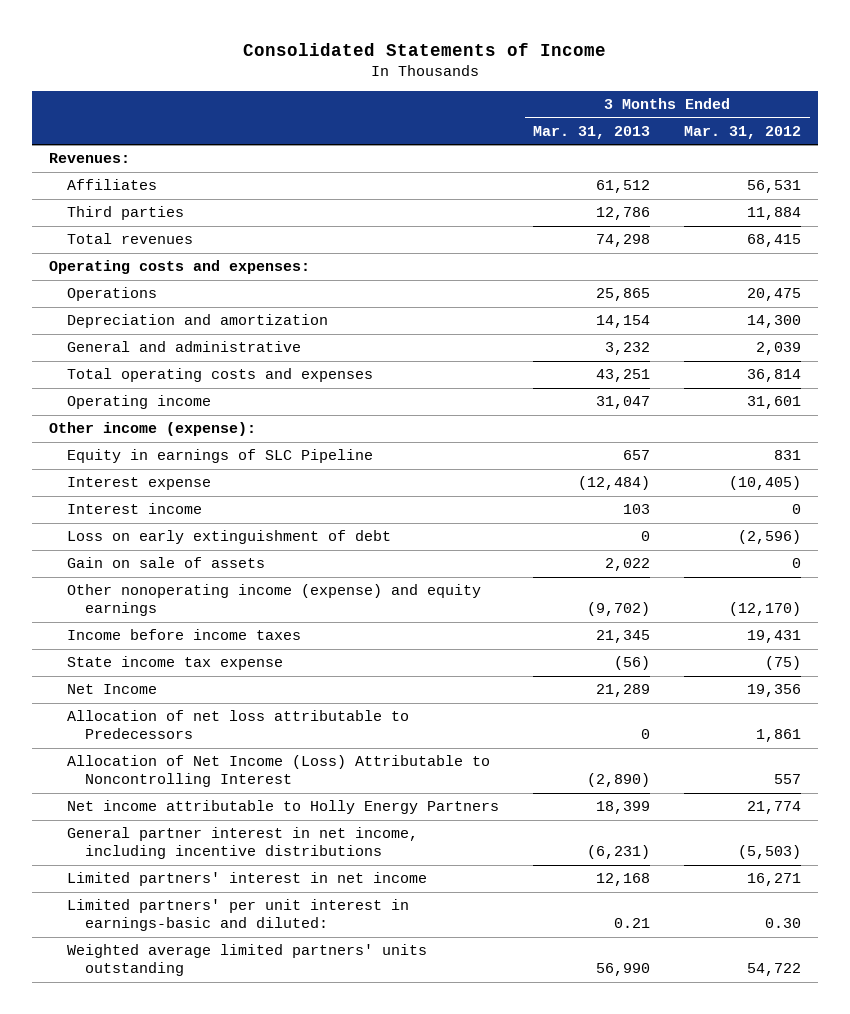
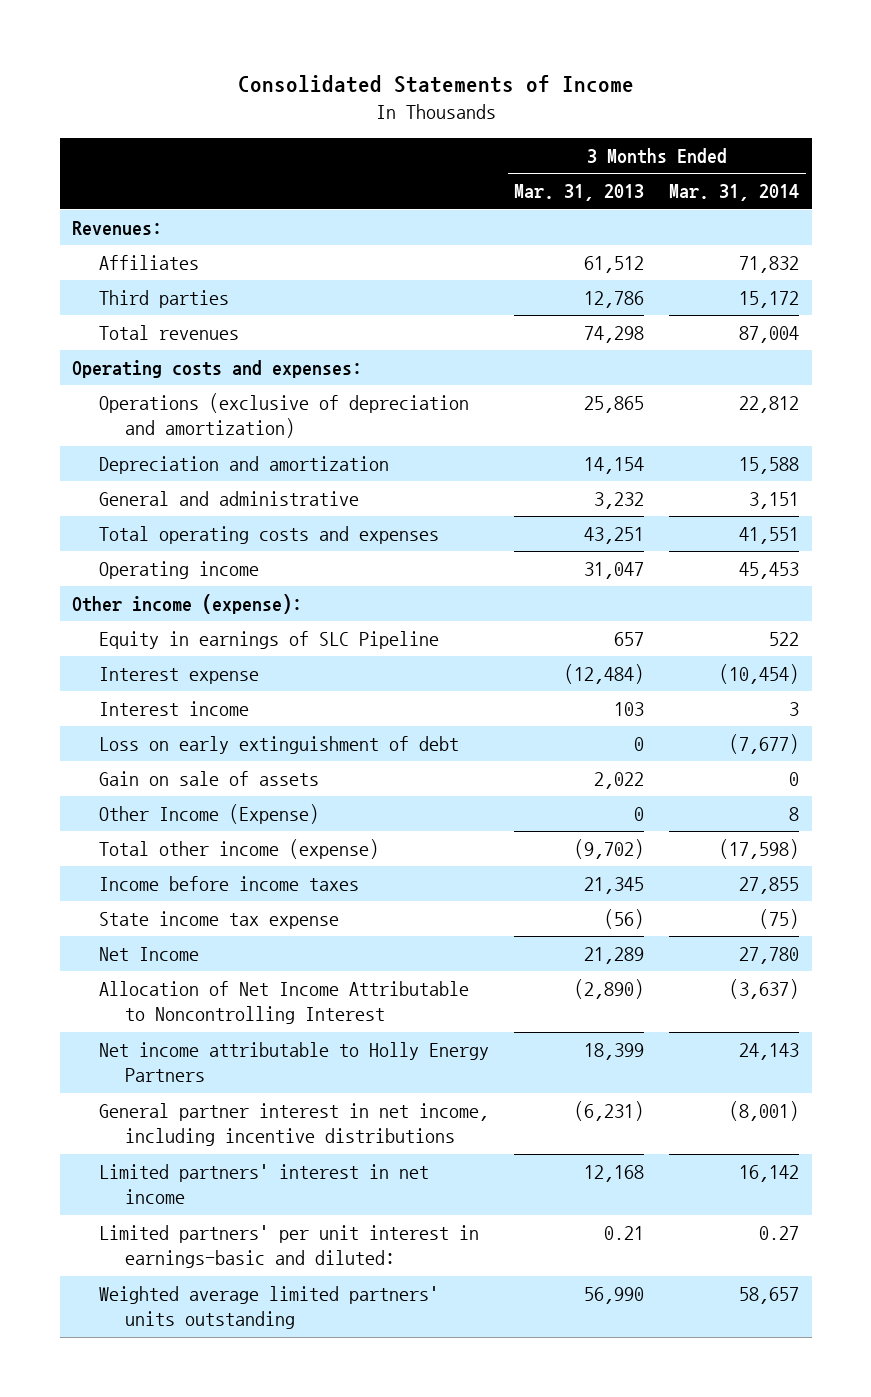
[684,125,802,139] Mar. 31, 2012 -> none
none -> [669,184,800,202] Mar. 31, 2014
[66,287,157,302] Operations -> [98,393,469,439] Operations (exclusive of depreciation and amortization)
none -> [98,804,319,825] Other Income (Expense)
[66,584,481,617] Other nonoperating income (expense) and equity earnings -> [98,839,379,860] Total other income (expense)
[66,710,409,740] Allocation of net loss attributable to Predecessors -> none
[66,755,490,788] Allocation of Net Income (Loss) Attributable to Noncontrolling Interest -> [98,981,469,1025] Allocation of Net Income Attributable to Noncontrolling Interest

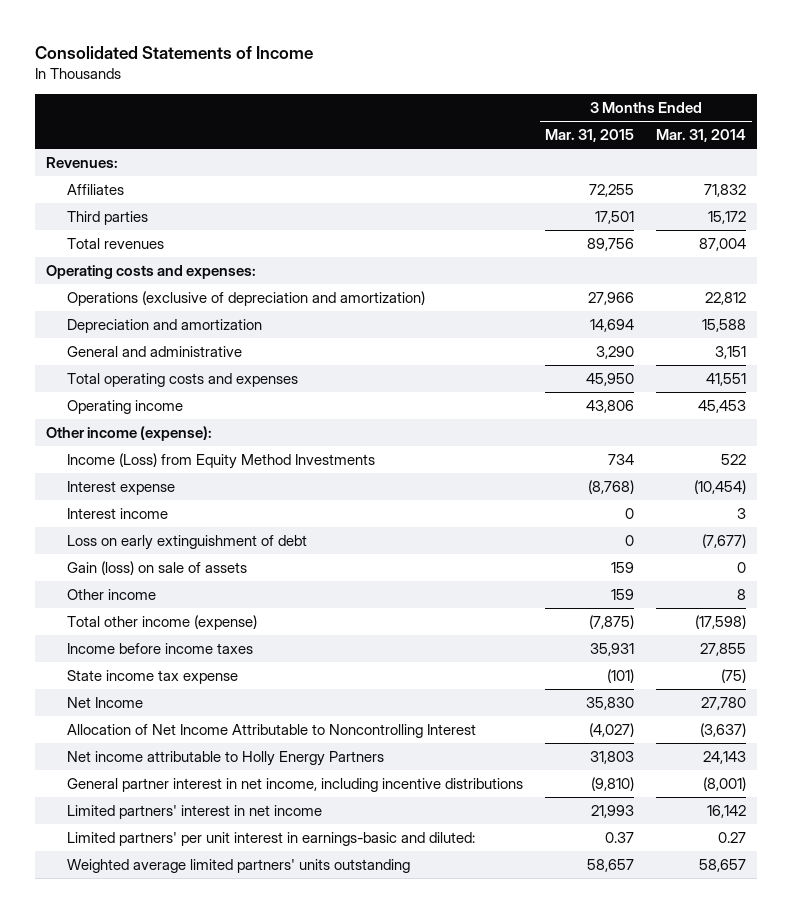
[514,184,645,202] Mar. 31, 2013 -> none
none -> [545,129,635,143] Mar. 31, 2015
[98,631,439,650] Equity in earnings of SLC Pipeline -> [66,453,375,470] Income (Loss) from Equity Method Investments
[98,771,319,787] Gain on sale of assets -> [66,561,247,576] Gain (loss) on sale of assets
[98,804,319,825] Other Income (Expense) -> [66,589,156,601] Other income

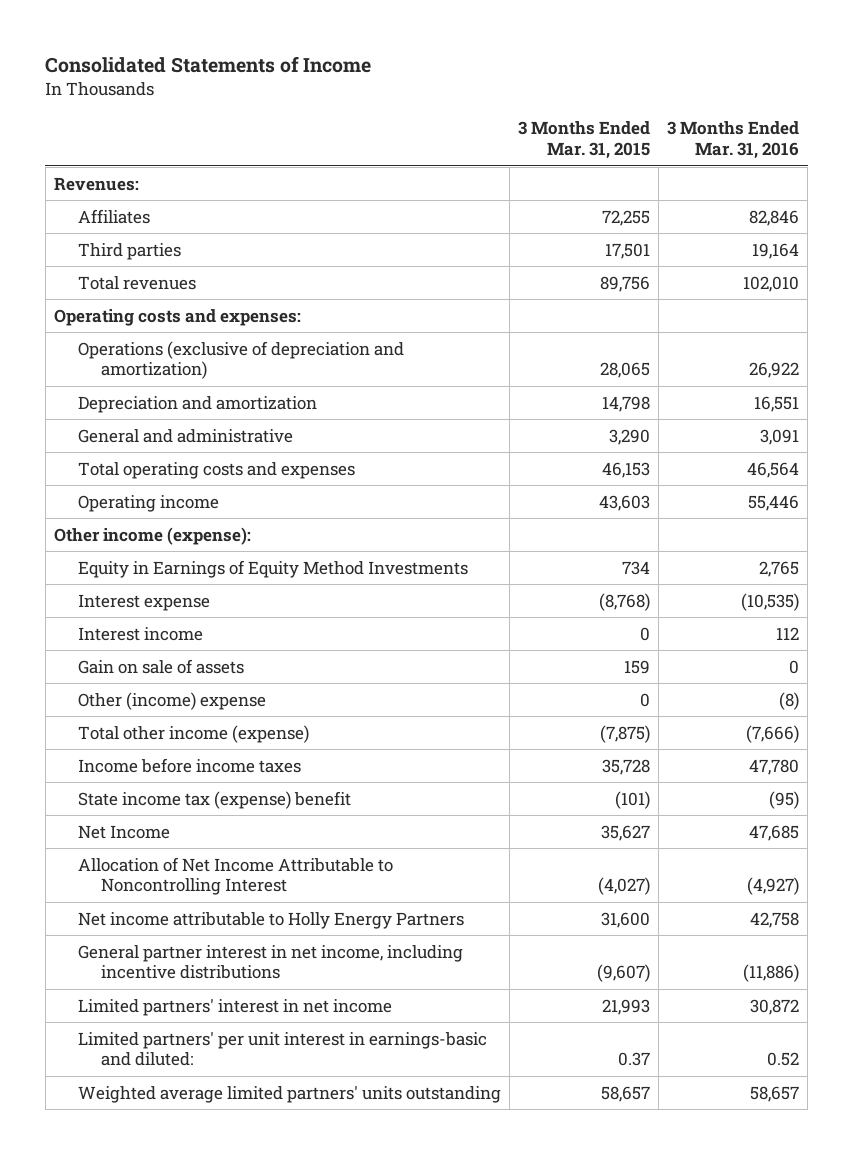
[656,129,747,143] Mar. 31, 2014 -> none
none -> [667,121,800,160] 3 Months Ended Mar. 31, 2016
[588,292,635,306] 27,966 -> [599,362,650,379] 28,065
[590,319,635,333] 14,694 -> [601,395,650,412] 14,798
[586,373,635,387] 45,950 -> [601,461,650,478] 46,153
[586,400,635,414] 43,806 -> [598,494,650,511] 43,603
[66,453,375,470] Income (Loss) from Equity Method Investments -> [77,559,468,578] Equity in Earnings of Equity Method Investments
[66,535,307,551] Loss on early extinguishment of debt -> none
[66,561,247,576] Gain (loss) on sale of assets -> [77,658,244,674] Gain on sale of assets
[66,589,156,601] Other income -> [77,691,266,710] Other (income) expense
[611,589,635,601] 159 -> [639,692,650,707] 0
[590,643,635,657] 35,931 -> [601,758,650,775] 35,728
[66,670,238,685] State income tax expense -> [77,790,351,809] State income tax (expense) benefit
[586,697,635,711] 35,830 -> [600,824,650,841] 35,627
[590,751,635,765] 31,803 -> [600,911,650,928] 31,600
[591,777,635,792] (9,810) -> [596,964,650,983] (9,607)

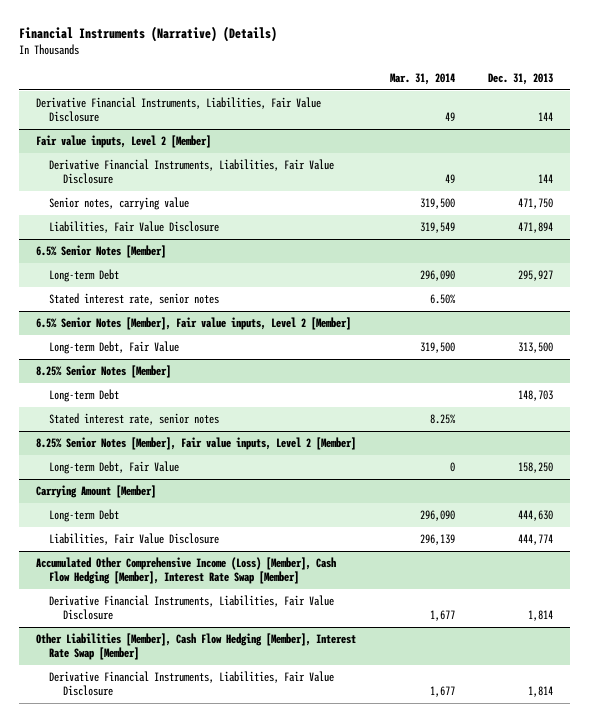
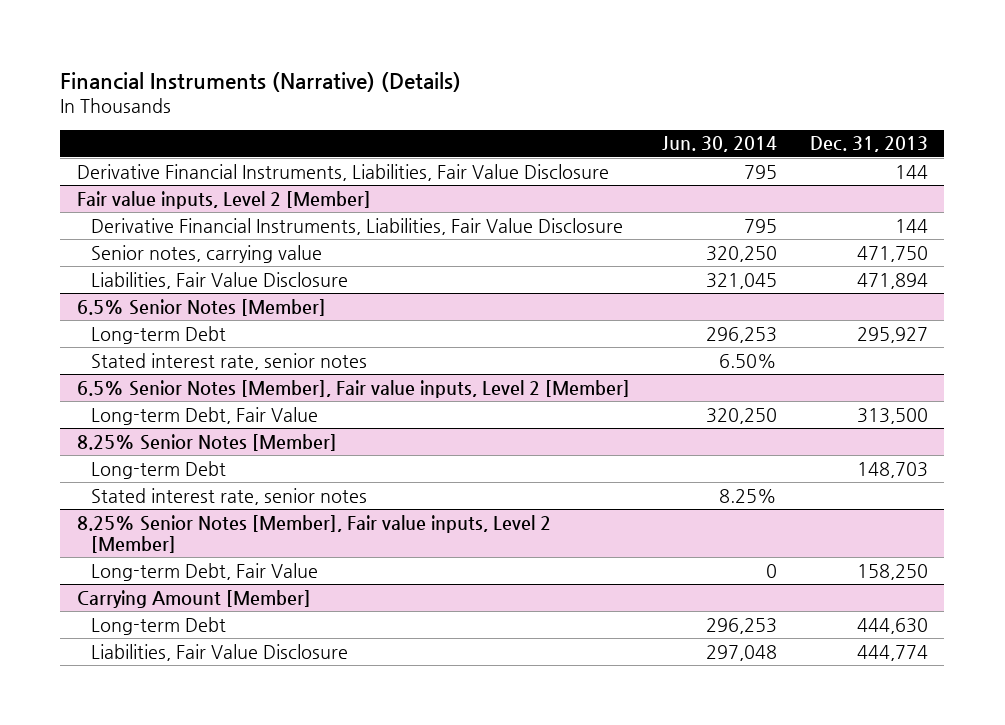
[389,73,455,86] Mar. 31, 2014 -> none
none -> [662,136,778,153] Jun. 30, 2014
[36,556,337,585] Accumulated Other Comprehensive Income (Loss) [Member], Cash Flow Hedging [Member], Interest Rate Swap [Member] -> none
[49,594,335,621] Derivative Financial Instruments, Liabilities, Fair Value Disclosure -> none
[36,632,357,661] Other Liabilities [Member], Cash Flow Hedging [Member], Interest Rate Swap [Member] -> none
[49,670,335,697] Derivative Financial Instruments, Liabilities, Fair Value Disclosure -> none

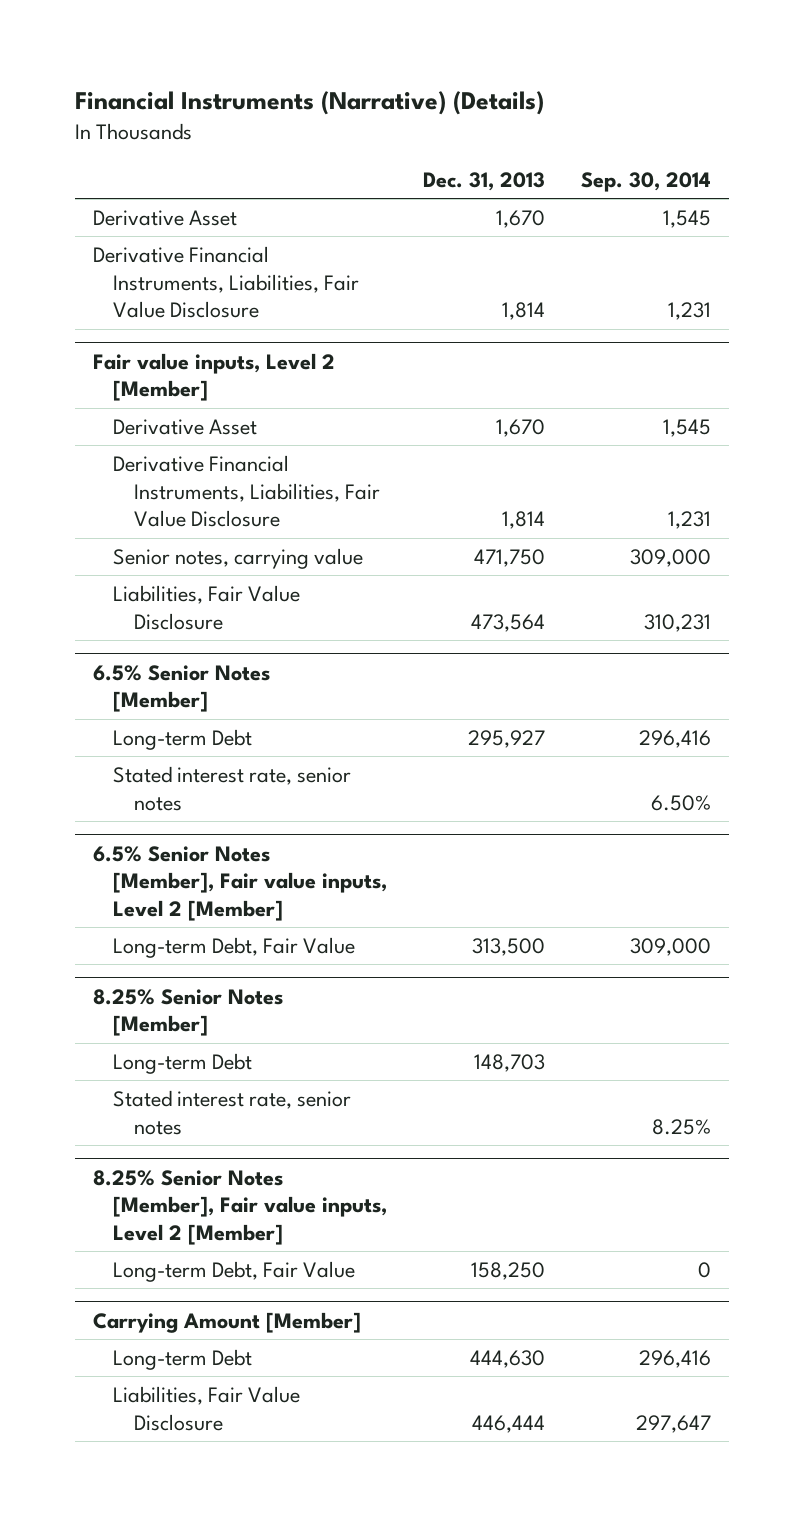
[662,136,778,153] Jun. 30, 2014 -> none
none -> [581,171,712,192] Sep. 30, 2014
none -> [92,209,237,226] Derivative Asset
[895,164,929,179] 144 -> [502,302,546,321] 1,814
none -> [113,418,258,435] Derivative Asset
[895,218,929,233] 144 -> [502,511,546,530] 1,814
[857,272,929,289] 471,894 -> [471,613,546,632] 473,564
[857,644,929,661] 444,774 -> [472,1414,546,1433] 446,444

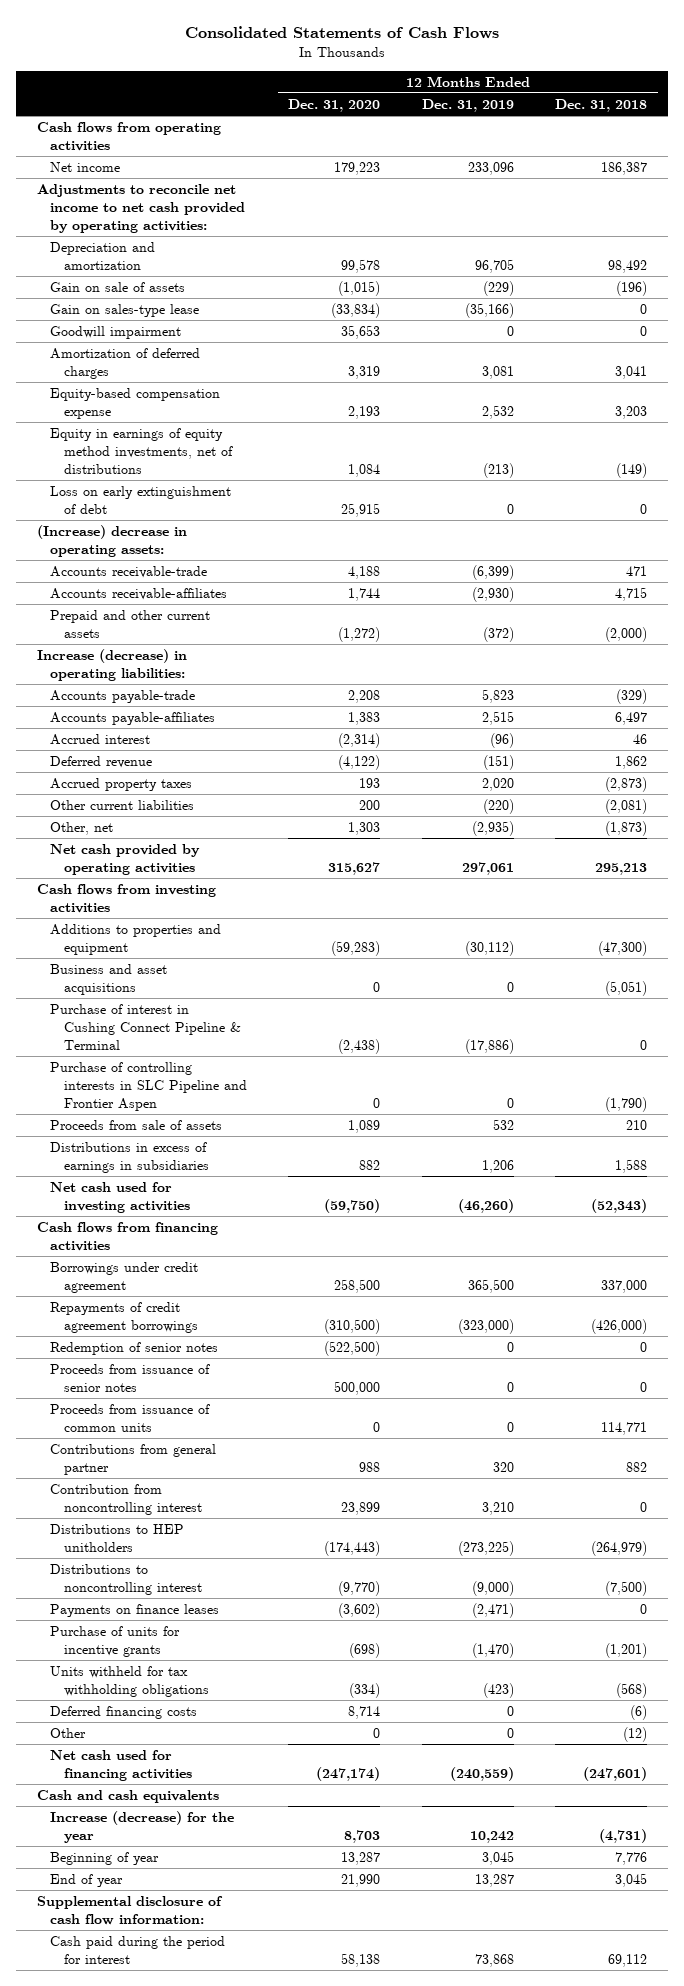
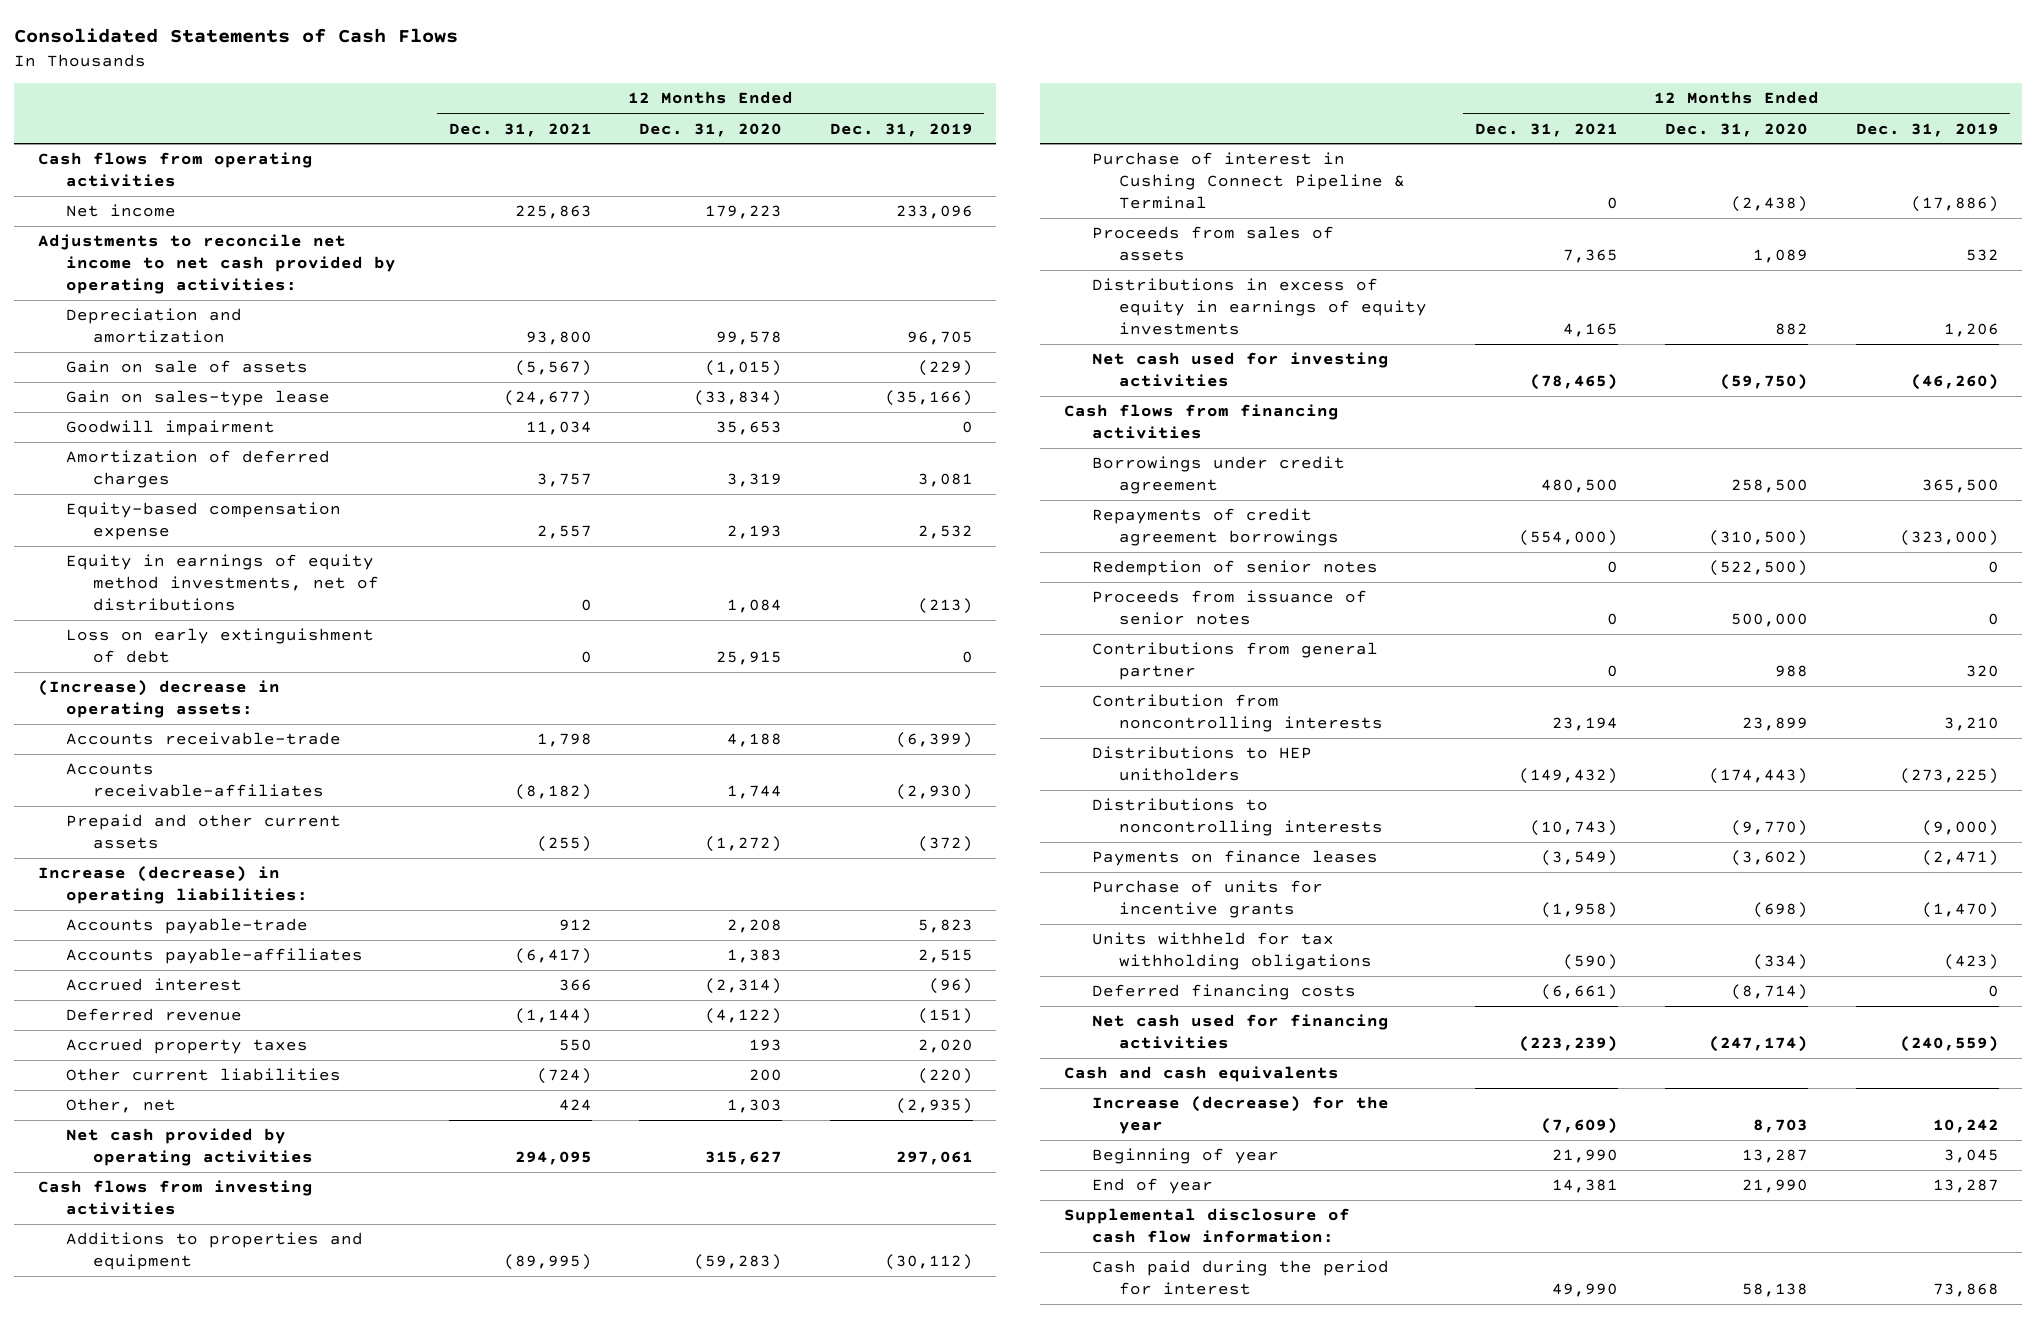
[555,98,648,112] Dec. 31, 2018 -> none
none -> [448,122,592,137] Dec. 31, 2021
[50,963,168,995] Business and asset acquisitions -> none
[50,1061,248,1111] Purchase of controlling interests in SLC Pipeline and Frontier Aspen -> none
[50,1119,223,1130] Proceeds from sale of assets -> [1091,226,1334,262] Proceeds from sales of assets
[50,1141,210,1173] Distributions in excess of earnings in subsidiaries -> [1091,278,1428,335] Distributions in excess of equity in earnings of equity investments
[50,1403,211,1432] Proceeds from issuance of common units -> none
[50,1483,203,1515] Contribution from noncontrolling interest -> [1091,694,1384,733] Contribution from noncontrolling interests
[50,1563,203,1595] Distributions to noncontrolling interest -> [1091,798,1384,837] Distributions to noncontrolling interests
[50,1727,87,1738] Other -> none
[348,1705,381,1719] 8,714 -> [1731,984,1809,1001] (8,714)

